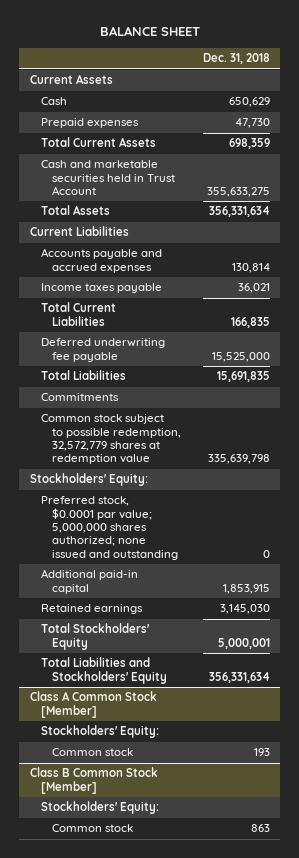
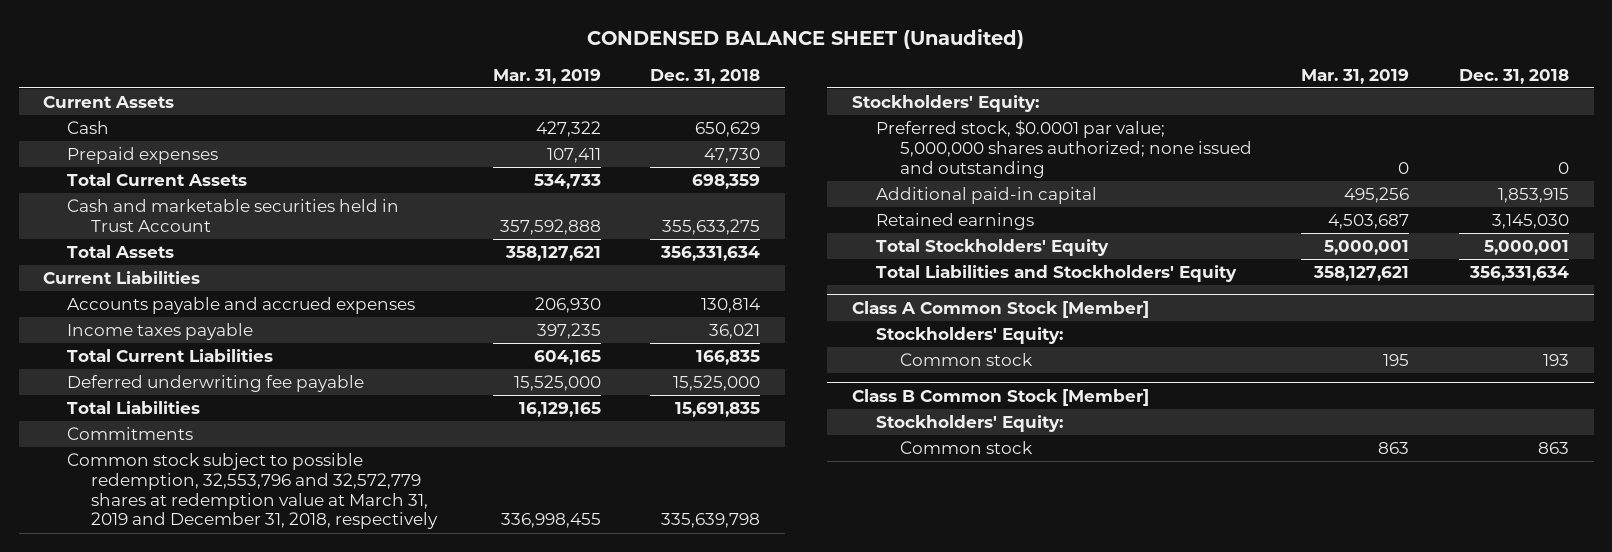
[99,26,200,37] BALANCE SHEET -> [587,28,1025,49] CONDENSED BALANCE SHEET (Unaudited)
none -> [492,68,601,84] Mar. 31, 2019
[40,414,182,465] Common stock subject to possible redemption, 32,572,779 shares at redemption value -> [67,452,439,530] Common stock subject to possible redemption, 32,553,796 and 32,572,779 shares at redemption value at March 31, 2019 and December 31, 2018, respectively

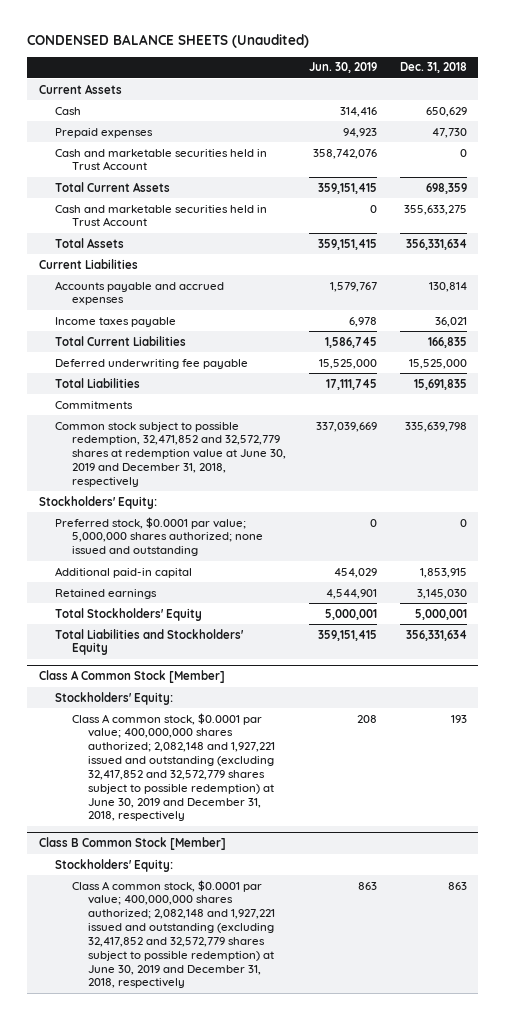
[587,28,1025,49] CONDENSED BALANCE SHEET (Unaudited) -> [27,34,310,49] CONDENSED BALANCE SHEETS (Unaudited)
[492,68,601,84] Mar. 31, 2019 -> none
none -> [308,62,377,74] Jun. 30, 2019
none -> [55,148,268,171] Cash and marketable securities held in Trust Account
[67,452,439,530] Common stock subject to possible redemption, 32,553,796 and 32,572,779 shares at redemption value at March 31, 2019 and December 31, 2018, respectively -> [55,421,286,487] Common stock subject to possible redemption, 32,471,852 and 32,572,779 shares at redemption value at June 30, 2019 and December 31, 2018, respectively
[899,352,1033,366] Common stock -> [71,712,275,822] Class A common stock, $0.0001 par value; 400,000,000 shares authorized; 2,082,148 and 1,927,221 issued and outstanding (excluding 32,417,852 and 32,572,779 shares subject to possible redemption) at June 30, 2019 and December 31, 2018, respectively
[899,440,1033,454] Common stock -> [71,879,275,989] Class A common stock, $0.0001 par value; 400,000,000 shares authorized; 2,082,148 and 1,927,221 issued and outstanding (excluding 32,417,852 and 32,572,779 shares subject to possible redemption) at June 30, 2019 and December 31, 2018, respectively

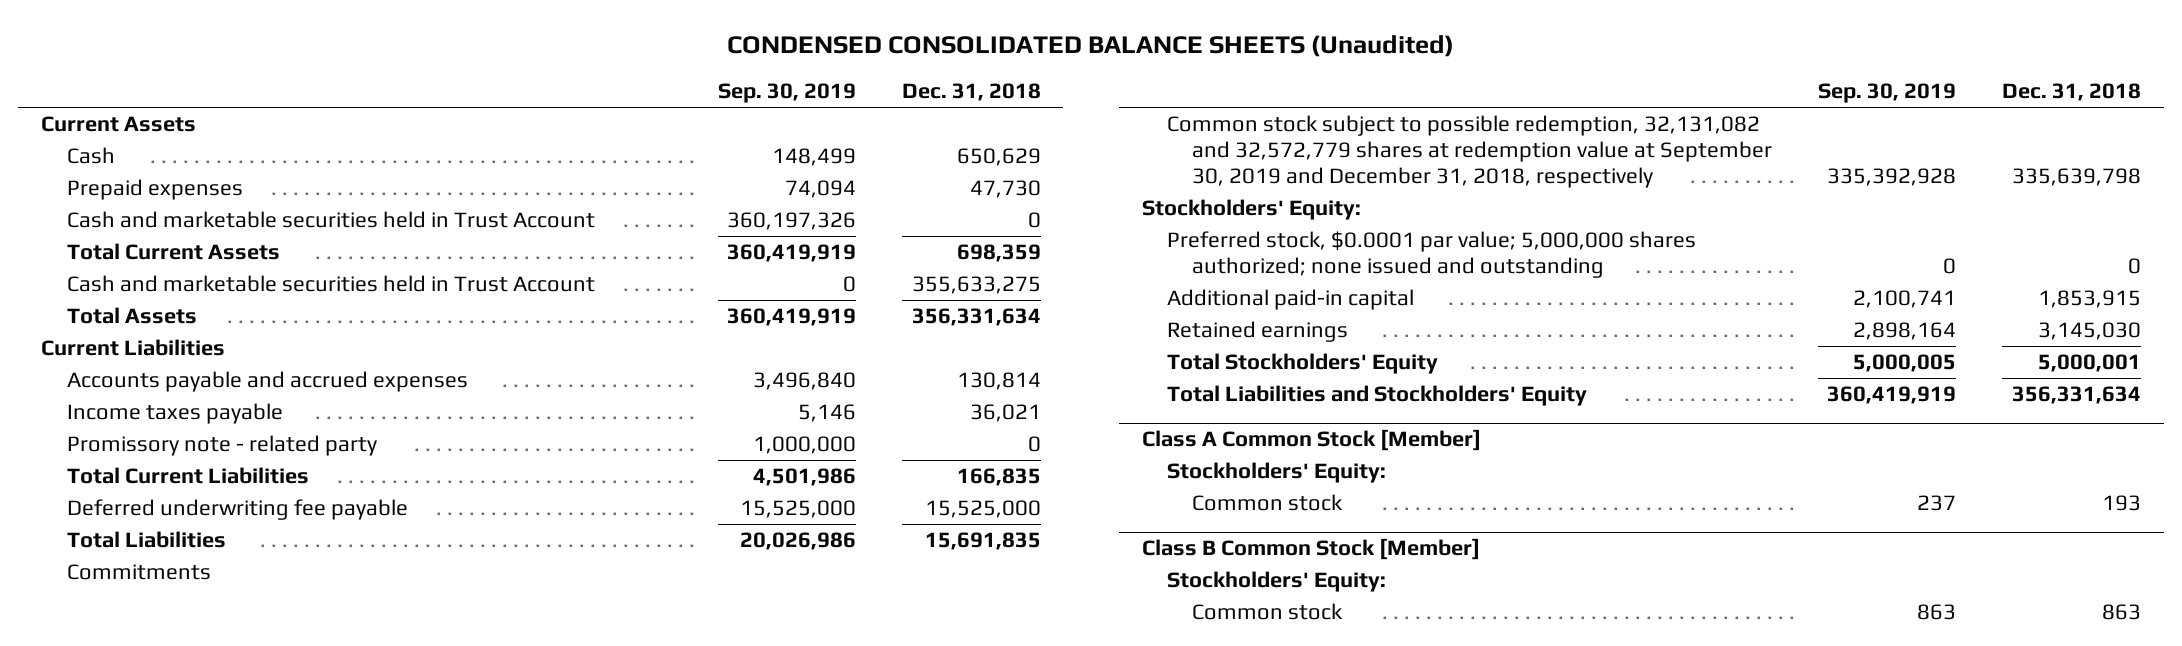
[27,34,310,49] CONDENSED BALANCE SHEETS (Unaudited) -> [727,34,1455,57] CONDENSED CONSOLIDATED BALANCE SHEETS (Unaudited)
[308,62,377,74] Jun. 30, 2019 -> none
none -> [717,83,856,104] Sep. 30, 2019
none -> [66,435,377,457] Promissory note - related party
[55,421,286,487] Common stock subject to possible redemption, 32,471,852 and 32,572,779 shares at redemption value at June 30, 2019 and December 31, 2018, respectively -> [1166,115,1773,189] Common stock subject to possible redemption, 32,131,082 and 32,572,779 shares at redemption value at September 30, 2019 and December 31, 2018, respectively
[71,712,275,822] Class A common stock, $0.0001 par value; 400,000,000 shares authorized; 2,082,148 and 1,927,221 issued and outstanding (excluding 32,417,852 and 32,572,779 shares subject to possible redemption) at June 30, 2019 and December 31, 2018, respectively -> [1192,494,1344,512] Common stock
[71,879,275,989] Class A common stock, $0.0001 par value; 400,000,000 shares authorized; 2,082,148 and 1,927,221 issued and outstanding (excluding 32,417,852 and 32,572,779 shares subject to possible redemption) at June 30, 2019 and December 31, 2018, respectively -> [1192,603,1344,621] Common stock

